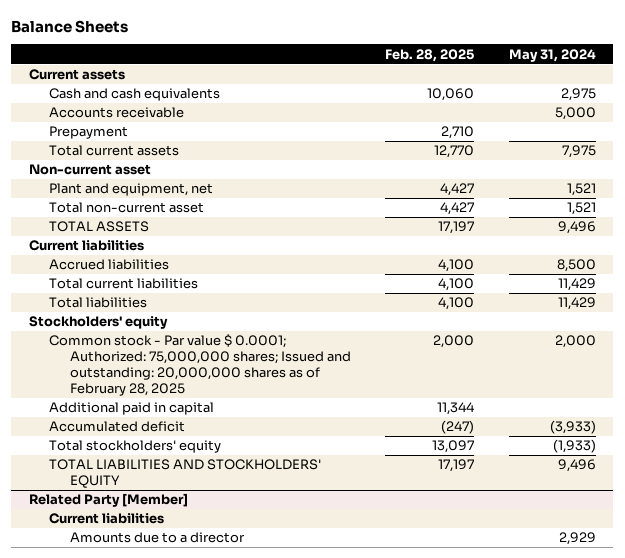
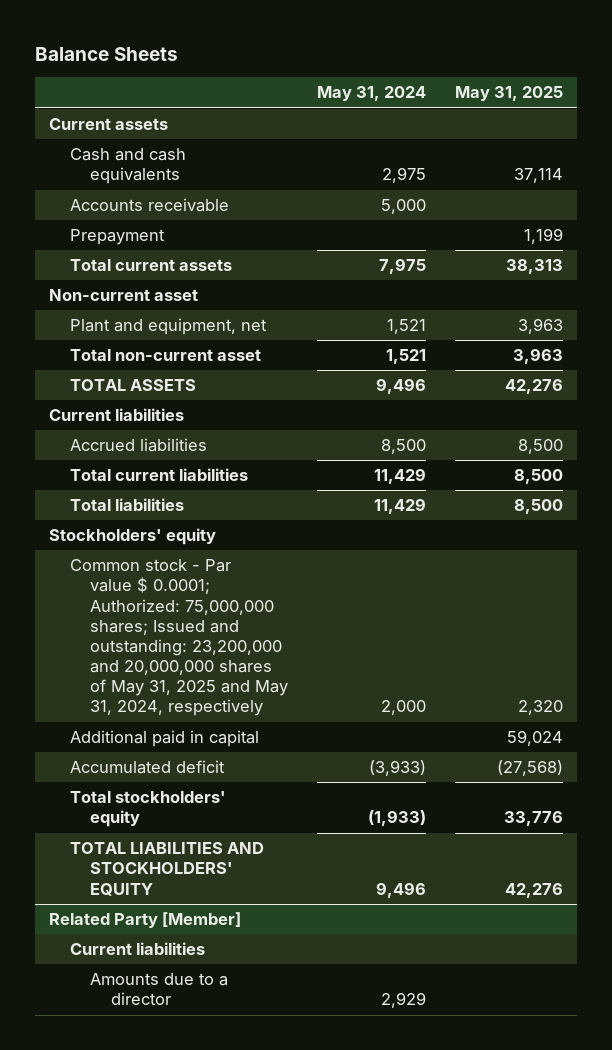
[385,48,475,62] Feb. 28, 2025 -> none
none -> [454,86,563,102] May 31, 2025
[49,334,351,397] Common stock - Par value $ 0.0001; Authorized: 75,000,000 shares; Issued and outstanding: 20,000,000 shares as of February 28, 2025 -> [69,559,289,717] Common stock - Par value $ 0.0001; Authorized: 75,000,000 shares; Issued and outstanding: 23,200,000 and 20,000,000 shares of May 31, 2025 and May 31, 2024, respectively

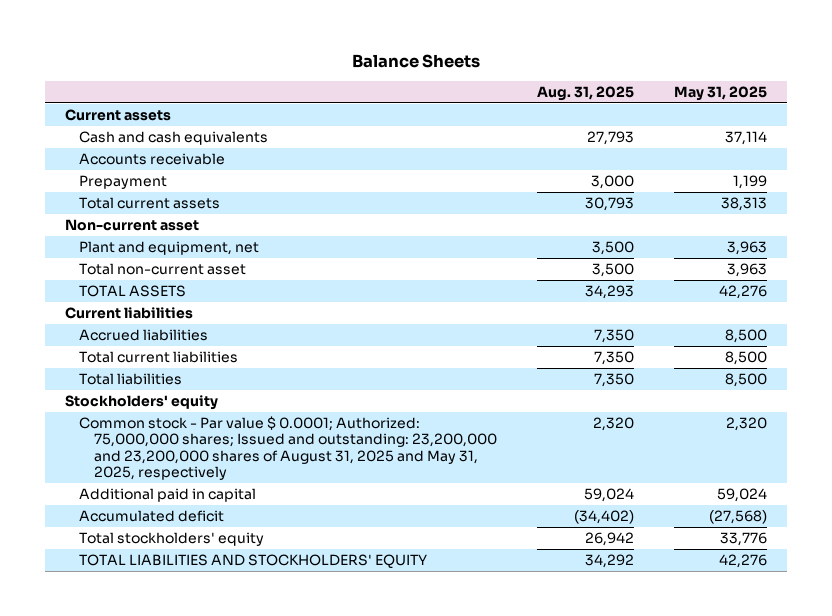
[316,86,426,102] May 31, 2024 -> none
none -> [536,86,634,102] Aug. 31, 2025
[69,559,289,717] Common stock - Par value $ 0.0001; Authorized: 75,000,000 shares; Issued and outstanding: 23,200,000 and 20,000,000 shares of May 31, 2025 and May 31, 2024, respectively -> [79,416,497,481] Common stock - Par value $ 0.0001; Authorized: 75,000,000 shares; Issued and outstanding: 23,200,000 and 23,200,000 shares of August 31, 2025 and May 31, 2025, respectively
[49,912,242,929] Related Party [Member] -> none
[69,942,205,956] Current liabilities -> none
[90,973,229,1006] Amounts due to a director -> none

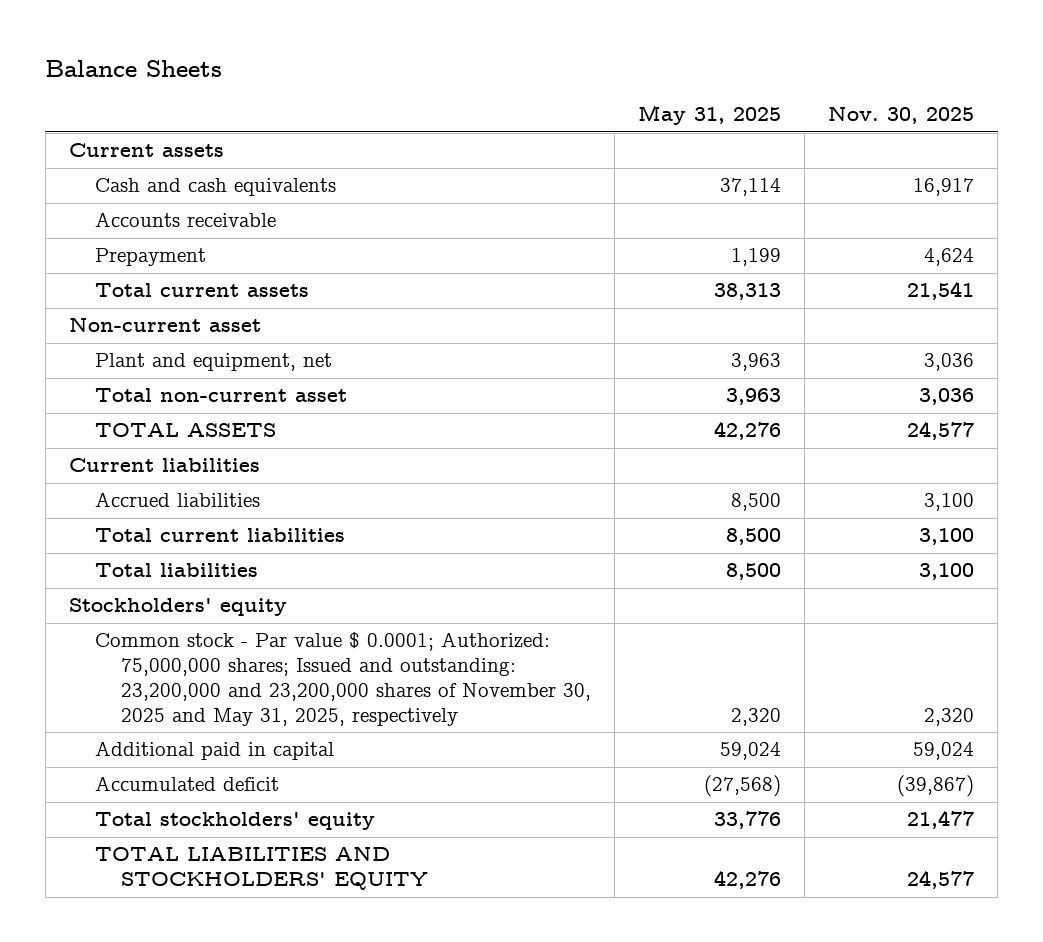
[536,86,634,102] Aug. 31, 2025 -> none
none -> [828,106,975,125] Nov. 30, 2025
[79,416,497,481] Common stock - Par value $ 0.0001; Authorized: 75,000,000 shares; Issued and outstanding: 23,200,000 and 23,200,000 shares of August 31, 2025 and May 31, 2025, respectively -> [94,632,592,726] Common stock - Par value $ 0.0001; Authorized: 75,000,000 shares; Issued and outstanding: 23,200,000 and 23,200,000 shares of November 30, 2025 and May 31, 2025, respectively

